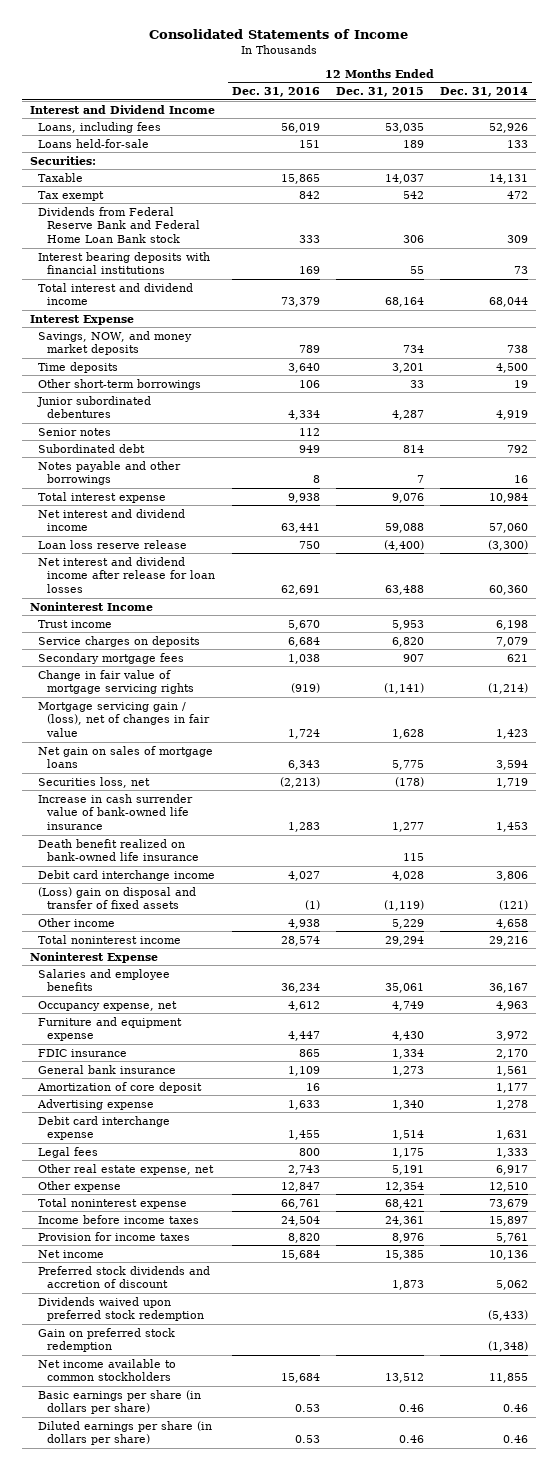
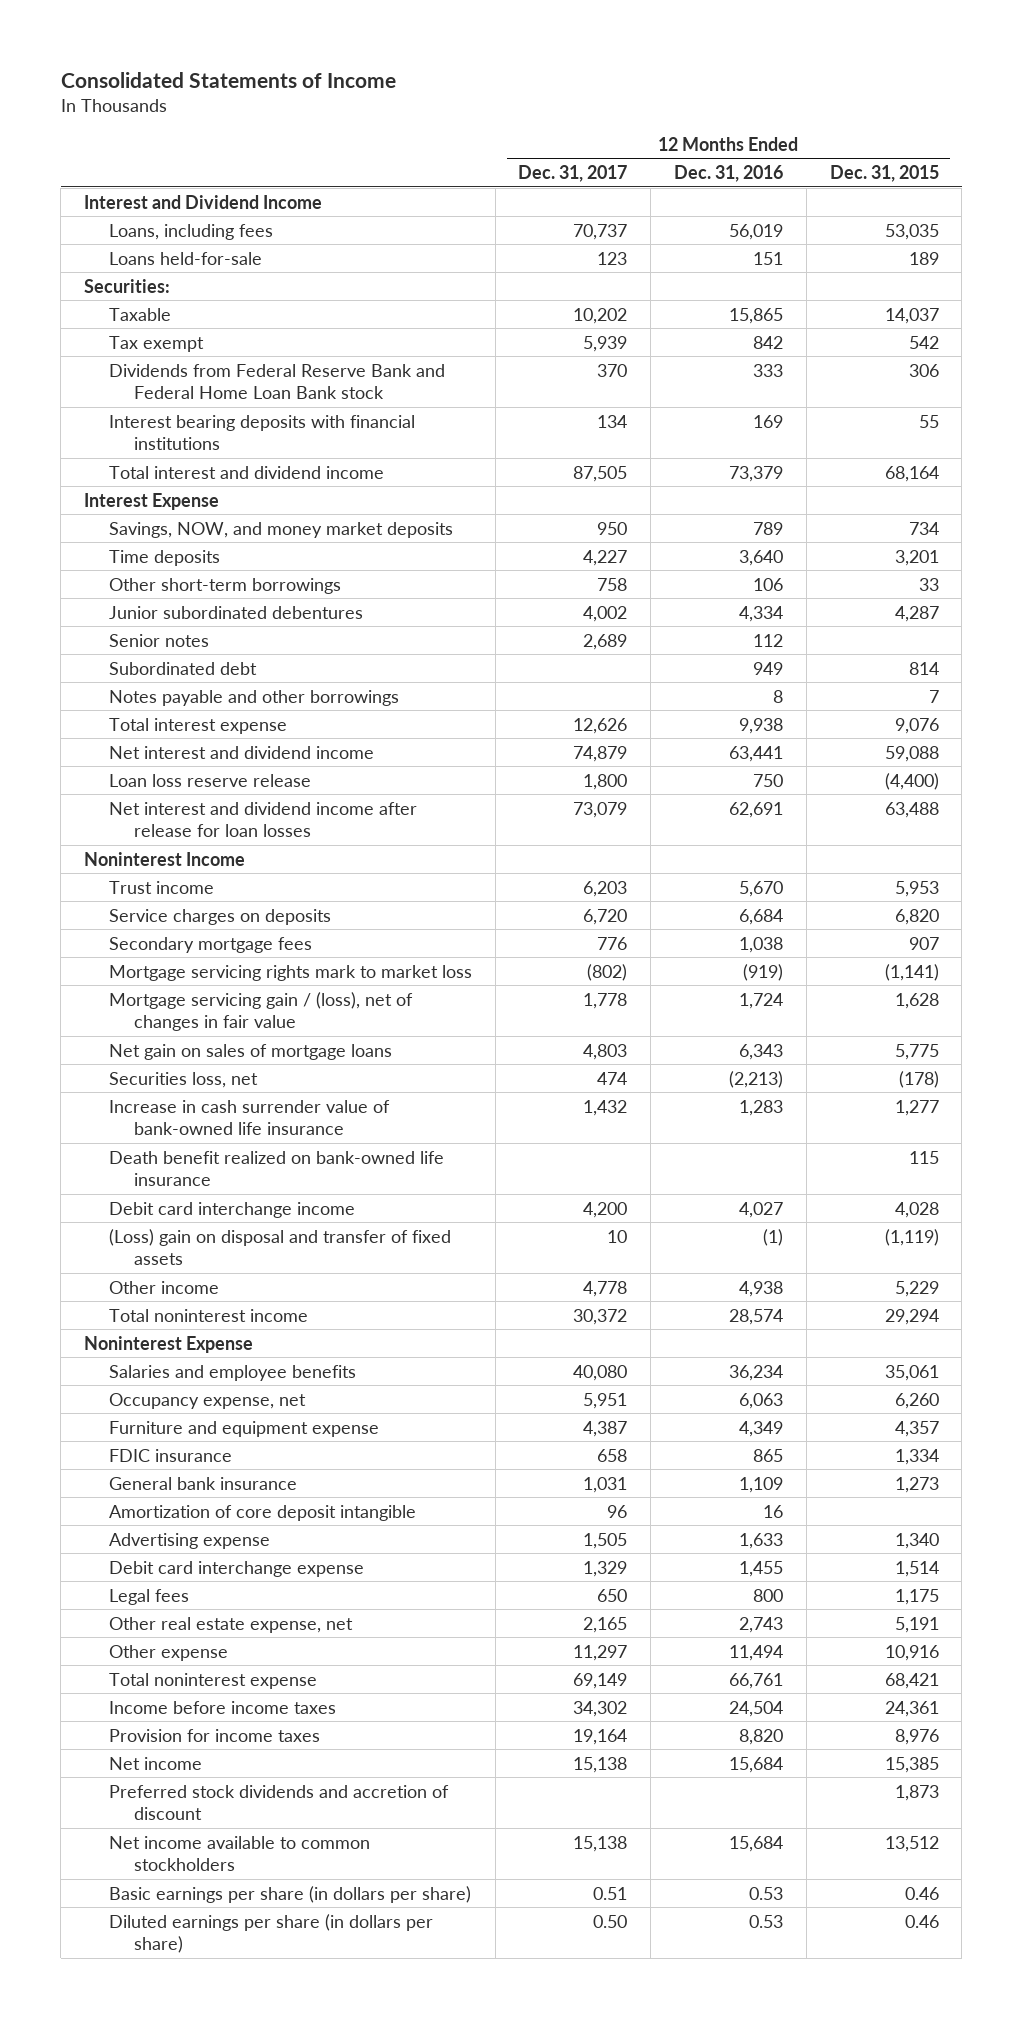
[440,87,529,98] Dec. 31, 2014 -> none
none -> [518,165,628,183] Dec. 31, 2017
[38,669,195,695] Change in fair value of mortgage servicing rights -> [108,964,472,981] Mortgage servicing rights mark to market loss
[287,1000,320,1011] 4,612 -> [738,1392,783,1409] 6,063
[391,1000,424,1011] 4,749 -> [894,1392,939,1409] 6,260
[287,1031,320,1042] 4,447 -> [738,1420,783,1437] 4,349
[391,1031,424,1042] 4,430 -> [894,1420,939,1437] 4,357
[37,1081,203,1093] Amortization of core deposit -> [108,1504,416,1521] Amortization of core deposit intangible
[280,1181,320,1192] 12,847 -> [728,1644,783,1661] 11,494
[384,1181,424,1192] 12,354 -> [884,1644,939,1661] 10,916
[38,1296,205,1322] Dividends waived upon preferred stock redemption -> none
[38,1327,176,1353] Gain on preferred stock redemption -> none

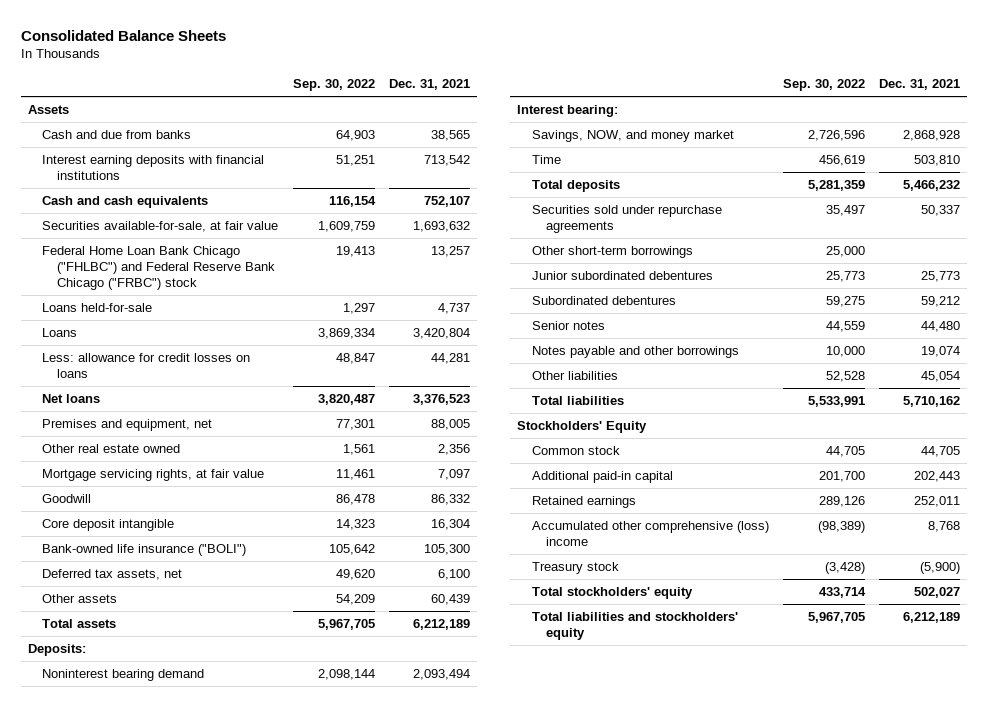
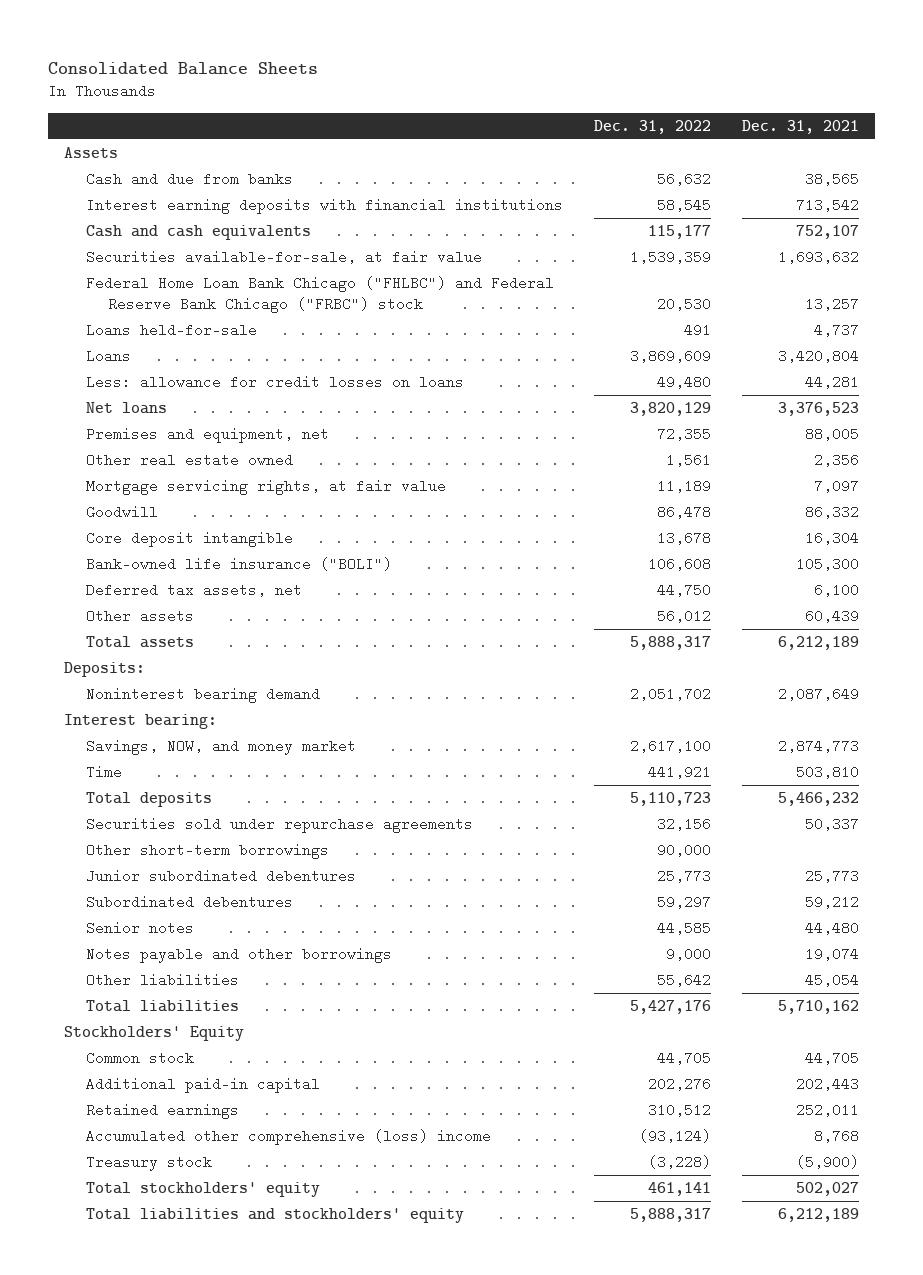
[293,79,376,92] Sep. 30, 2022 -> none
none -> [593,119,711,134] Dec. 31, 2022
[413,669,471,681] 2,093,494 -> [778,687,860,702] 2,087,649
[902,130,960,142] 2,868,928 -> [778,739,860,754] 2,874,773

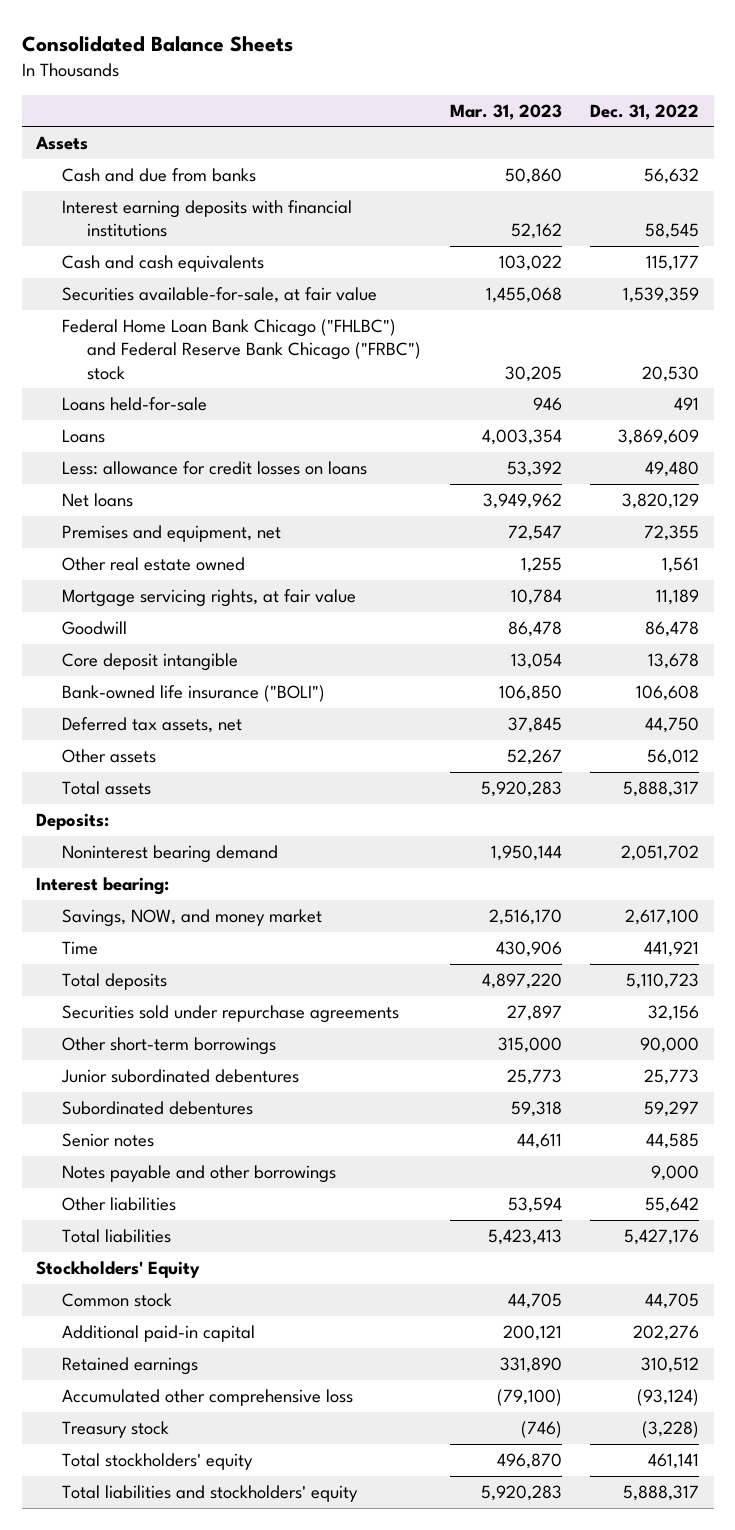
[742,119,860,134] Dec. 31, 2021 -> none
none -> [449,103,562,120] Mar. 31, 2023
[85,1129,491,1146] Accumulated other comprehensive (loss) income -> [61,1388,353,1406] Accumulated other comprehensive loss

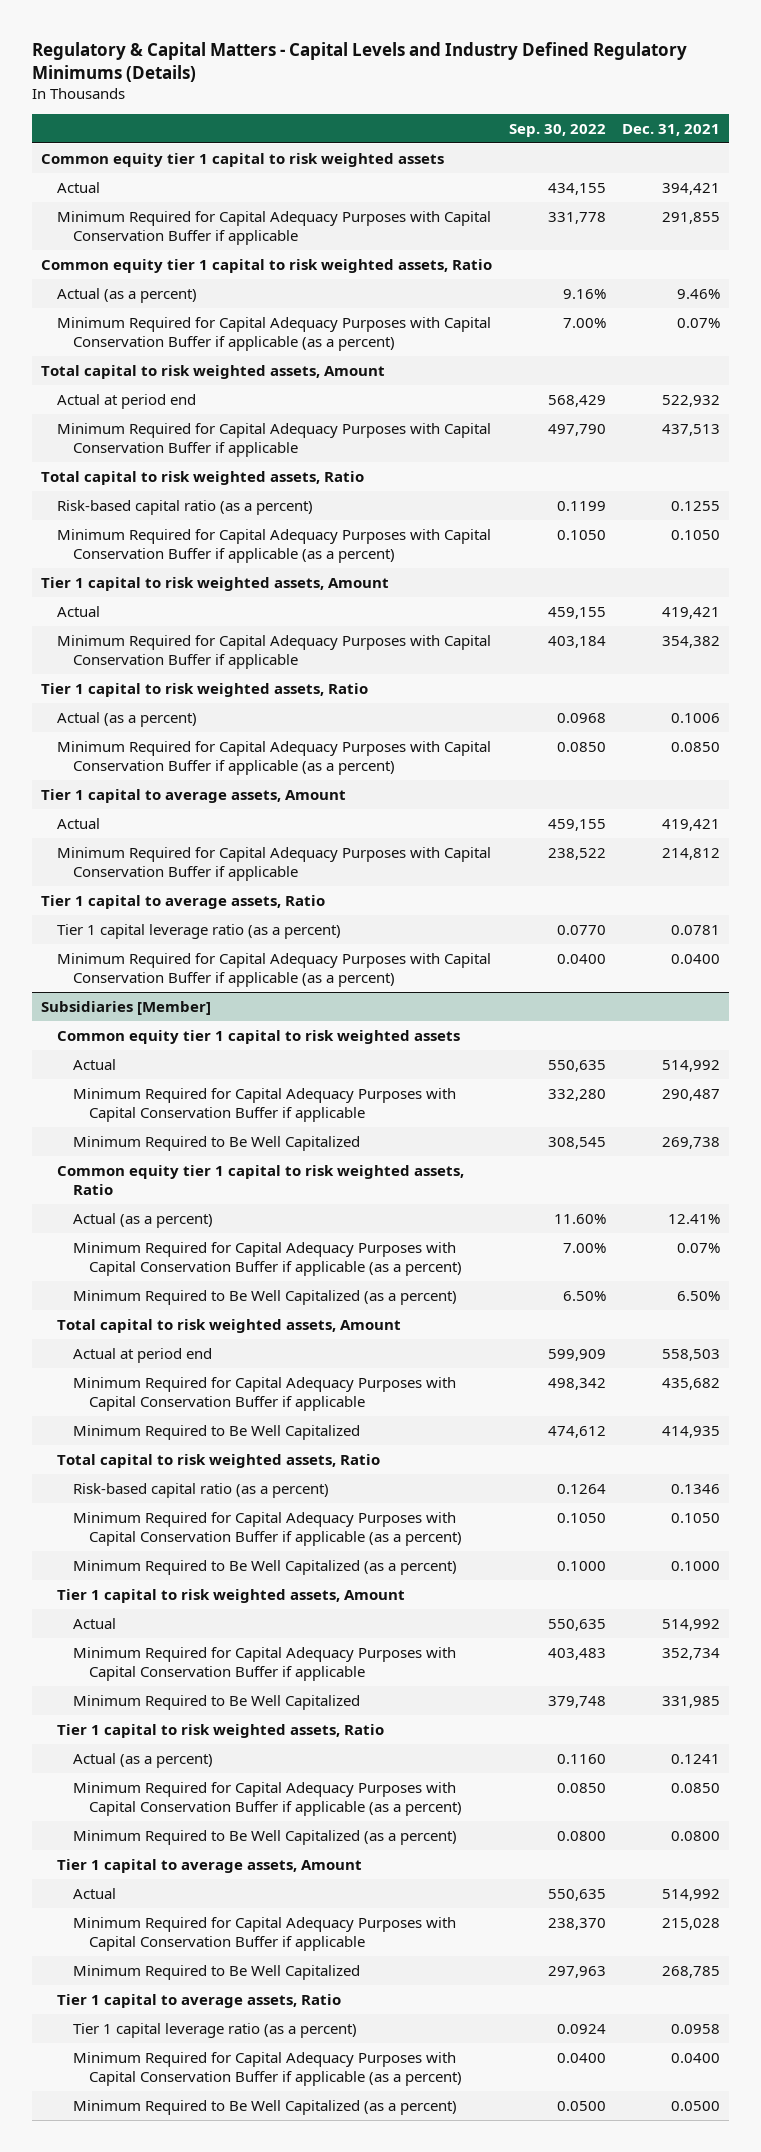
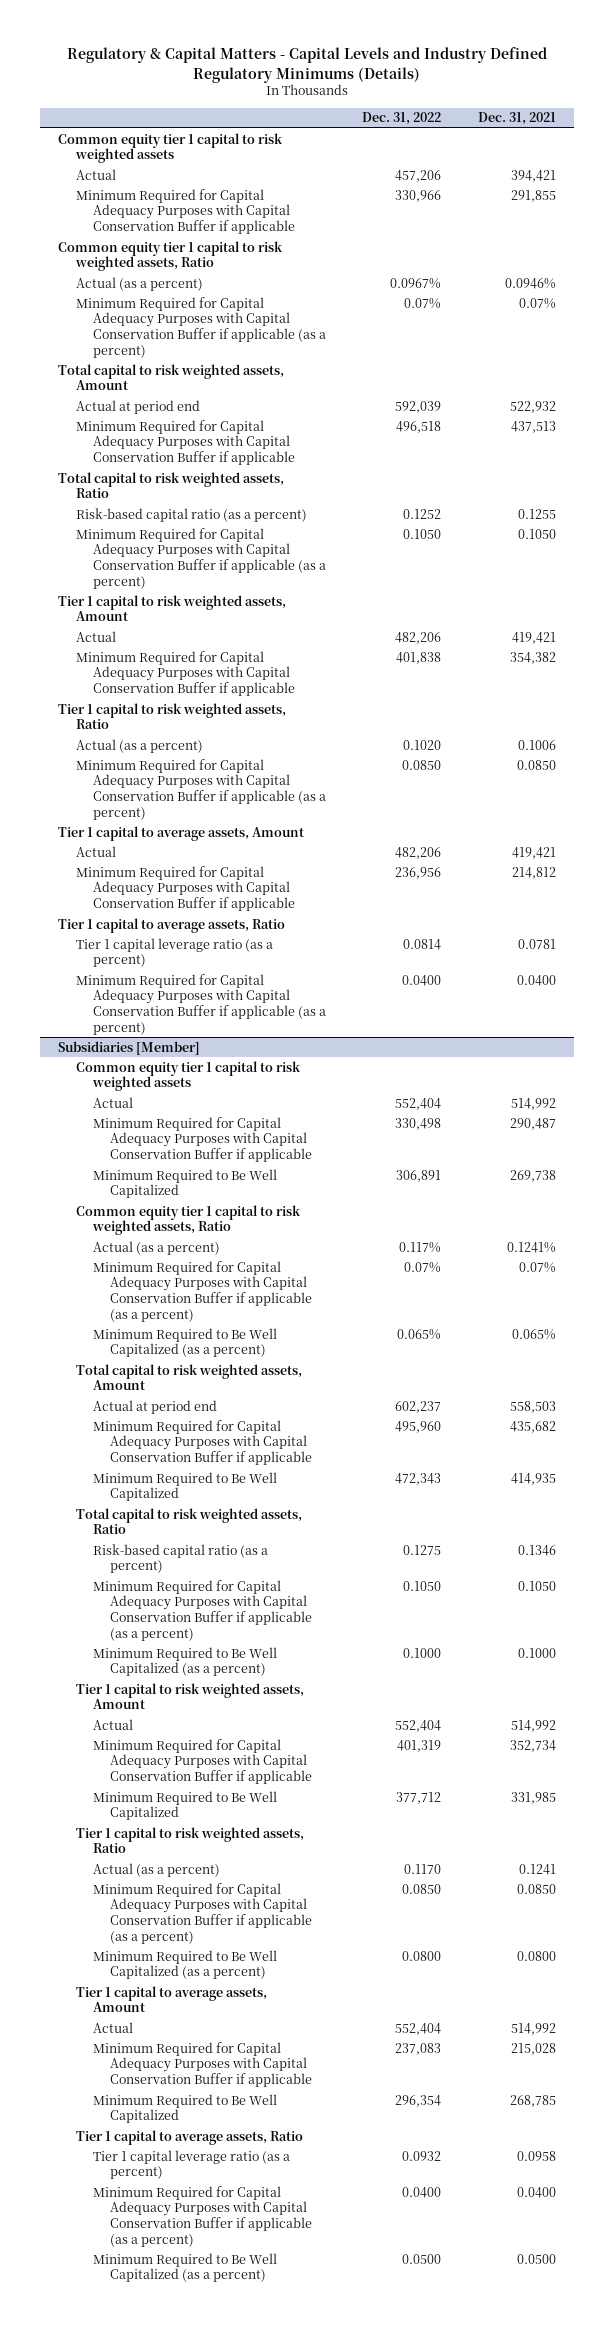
[508,123,606,137] Sep. 30, 2022 -> none
none -> [362,112,442,126] Dec. 31, 2022
[677,288,721,299] 9.46% -> [504,277,556,289] 0.0946%
[668,1213,721,1224] 12.41% -> [506,1241,556,1253] 0.1241%
[677,1290,721,1301] 6.50% -> [511,1328,556,1340] 0.065%

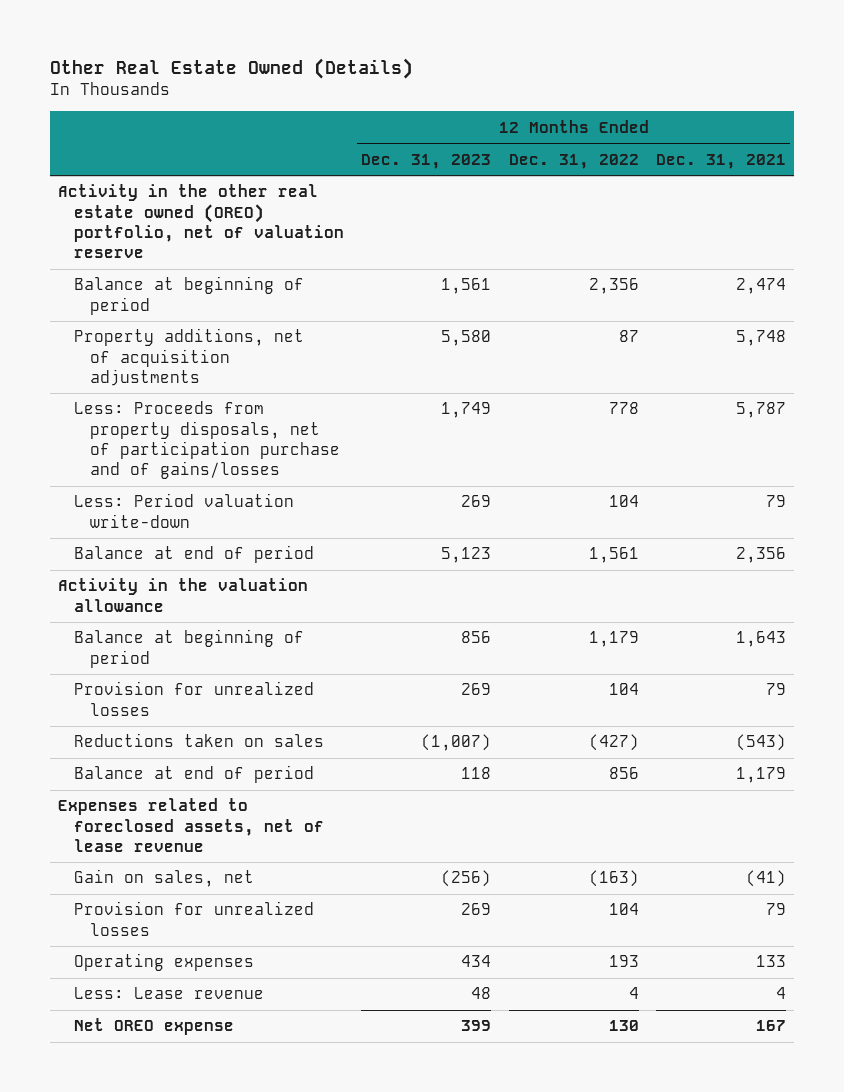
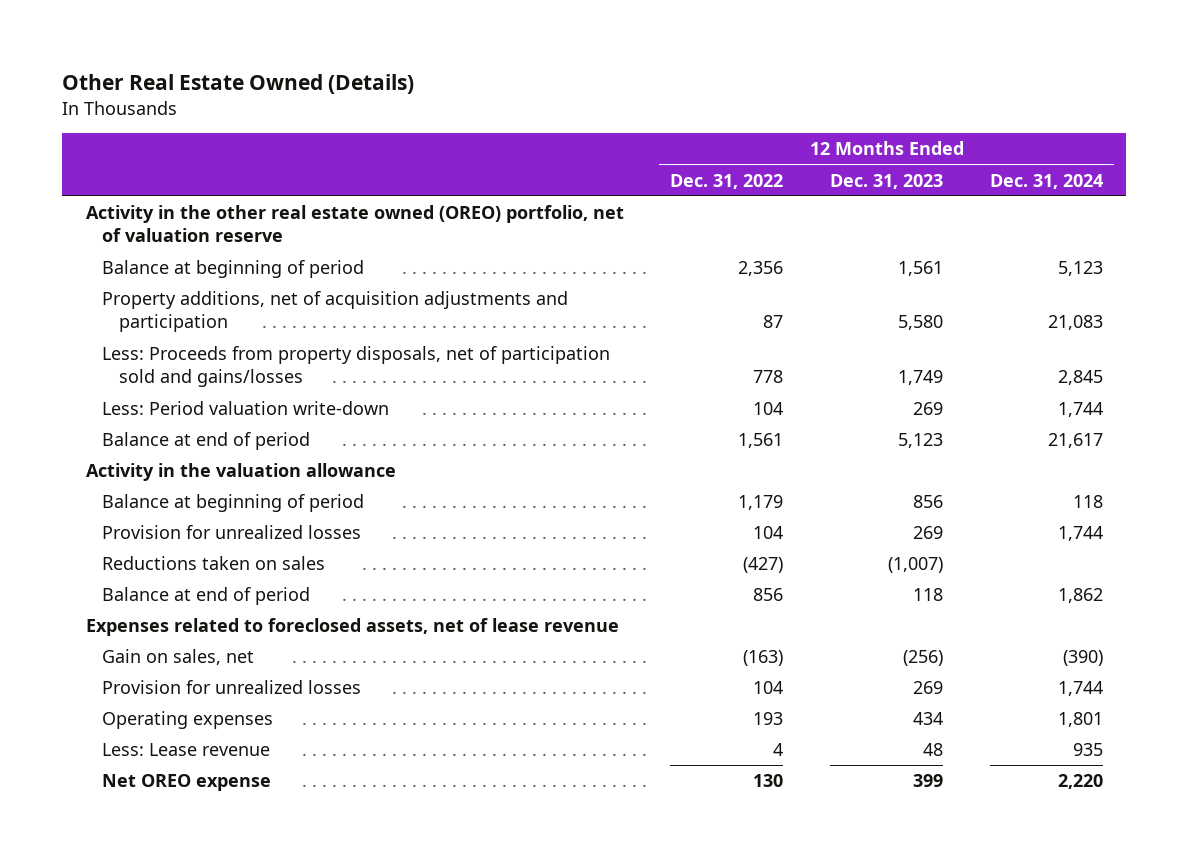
[655,153,786,169] Dec. 31, 2021 -> none
none -> [989,173,1103,189] Dec. 31, 2024
[74,328,305,386] Property additions, net of acquisition adjustments -> [102,291,569,333] Property additions, net of acquisition adjustments and participation
[74,401,341,480] Less: Proceeds from property disposals, net of participation purchase and of gains/losses -> [102,346,611,388] Less: Proceeds from property disposals, net of participation sold and gains/losses

